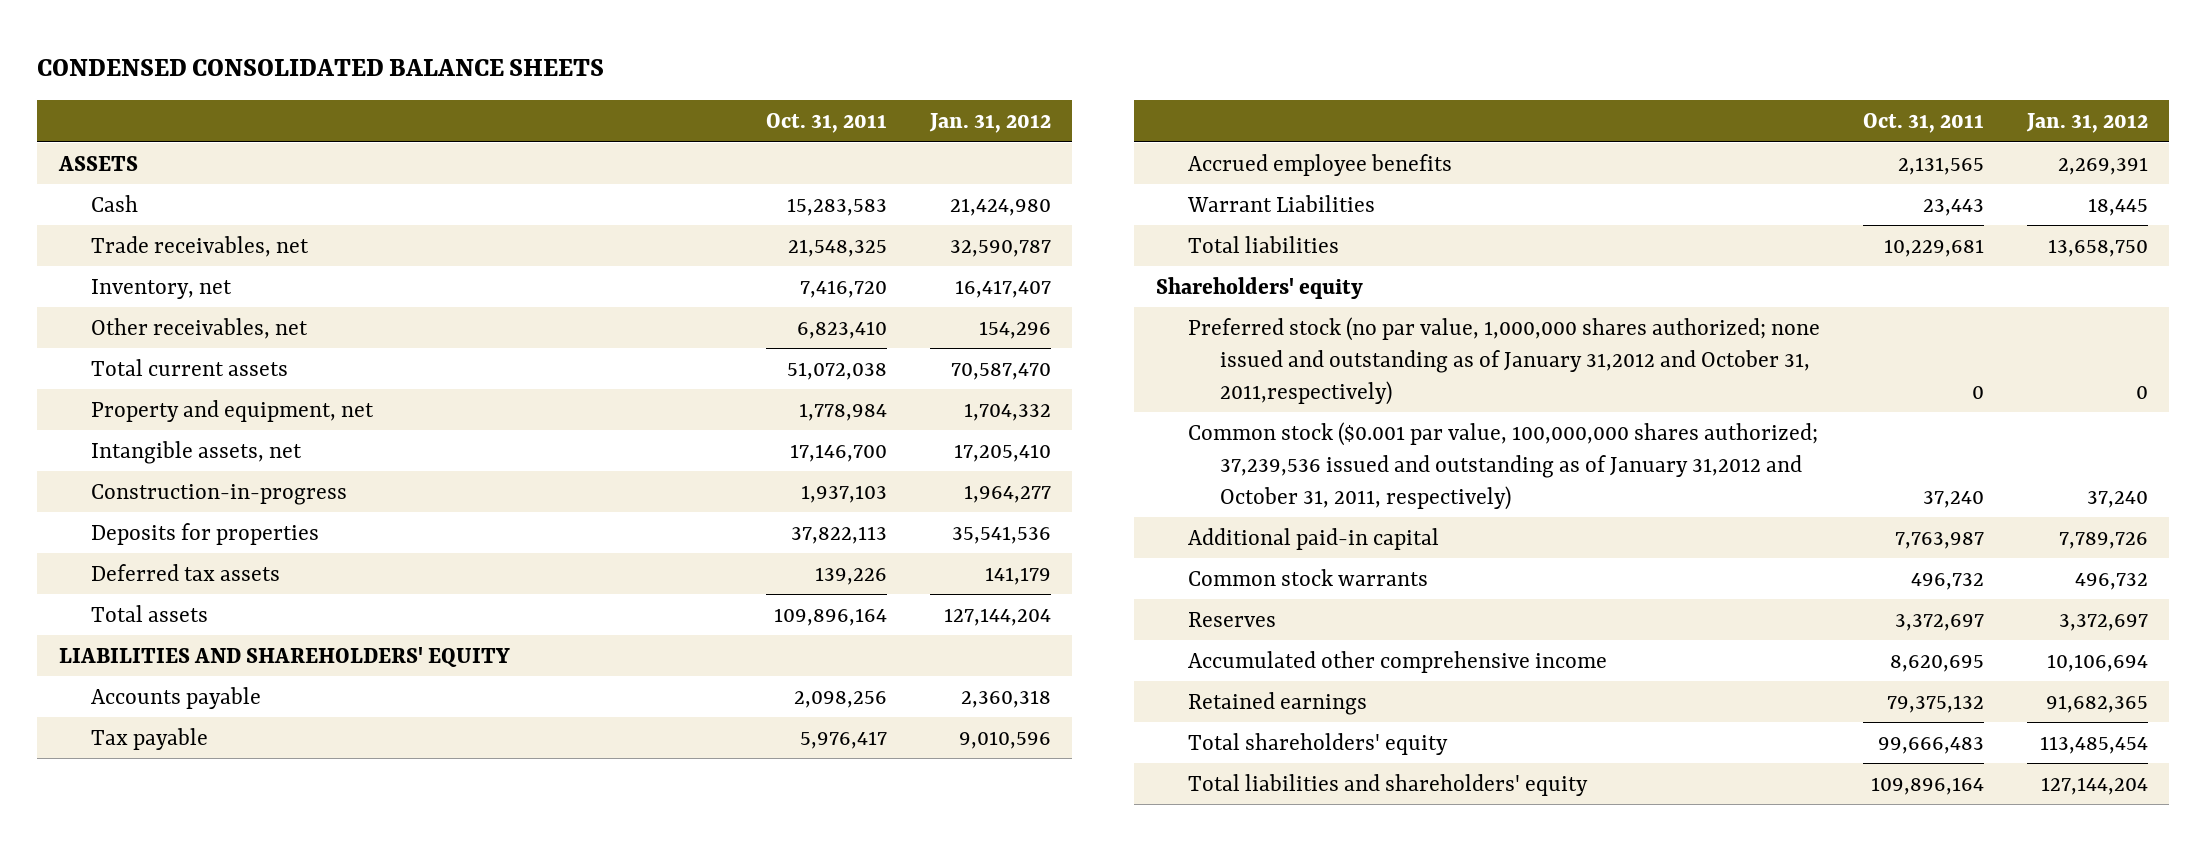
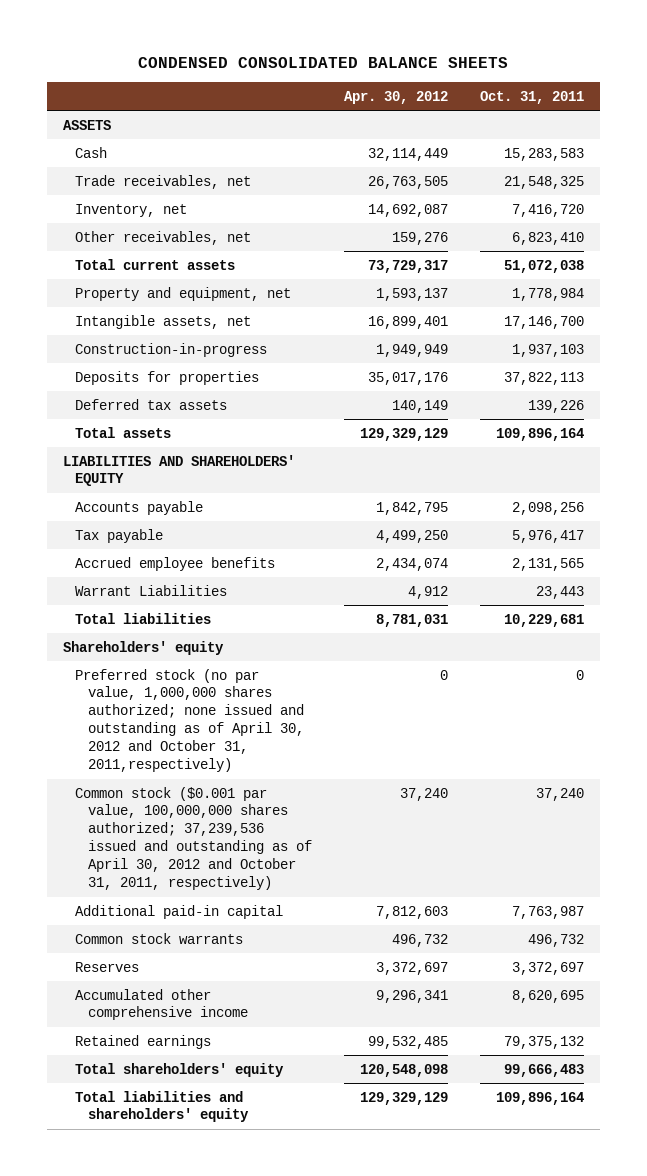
[928,113,1051,134] Jan. 31, 2012 -> none
none -> [344,90,449,104] Apr. 30, 2012
[1187,316,1820,405] Preferred stock (no par value, 1,000,000 shares authorized; none issued and outstanding as of January 31,2012 and October 31, 2011,respectively) -> [75,668,305,773] Preferred stock (no par value, 1,000,000 shares authorized; none issued and outstanding as of April 30, 2012 and October 31, 2011,respectively)
[1187,421,1818,510] Common stock ($0.001 par value, 100,000,000 shares authorized; 37,239,536 issued and outstanding as of January 31,2012 and October 31, 2011, respectively) -> [75,786,313,891] Common stock ($0.001 par value, 100,000,000 shares authorized; 37,239,536 issued and outstanding as of April 30, 2012 and October 31, 2011, respectively)

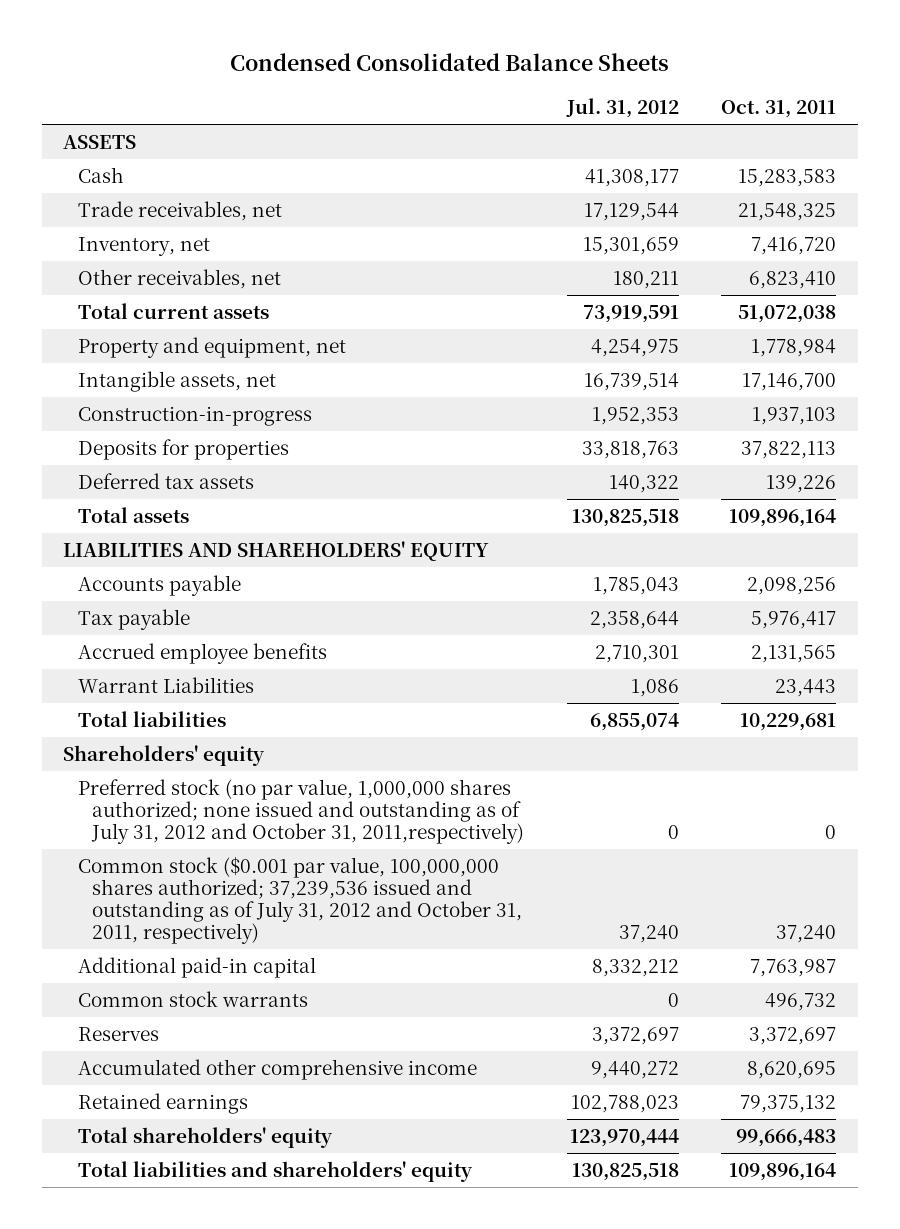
[138,57,509,69] CONDENSED CONSOLIDATED BALANCE SHEETS -> [229,53,669,72] Condensed Consolidated Balance Sheets
[344,90,449,104] Apr. 30, 2012 -> none
none -> [565,98,679,119] Jul. 31, 2012
[75,668,305,773] Preferred stock (no par value, 1,000,000 shares authorized; none issued and outstanding as of April 30, 2012 and October 31, 2011,respectively) -> [77,779,525,844] Preferred stock (no par value, 1,000,000 shares authorized; none issued and outstanding as of July 31, 2012 and October 31, 2011,respectively)
[75,786,313,891] Common stock ($0.001 par value, 100,000,000 shares authorized; 37,239,536 issued and outstanding as of April 30, 2012 and October 31, 2011, respectively) -> [77,857,523,944] Common stock ($0.001 par value, 100,000,000 shares authorized; 37,239,536 issued and outstanding as of July 31, 2012 and October 31, 2011, respectively)

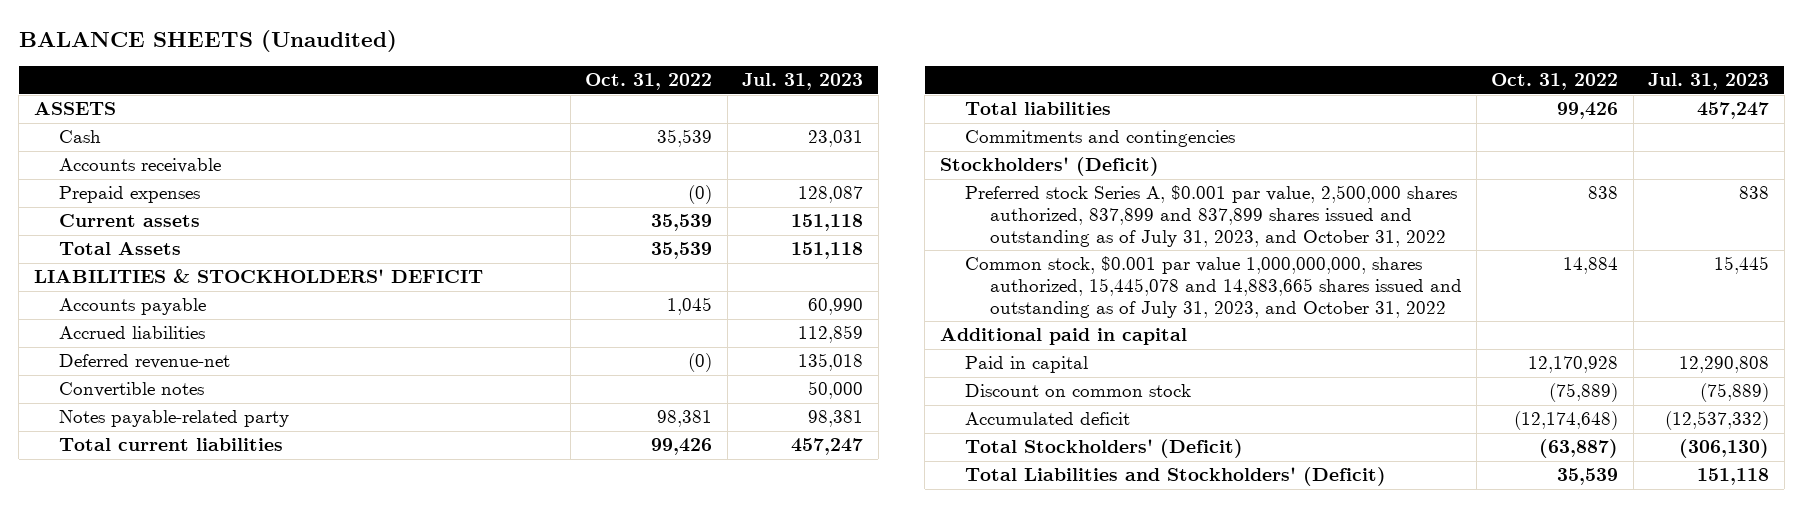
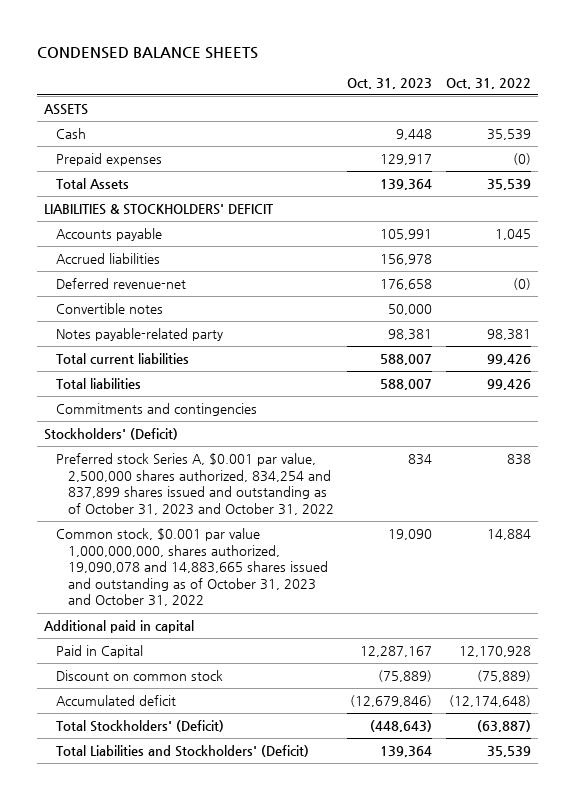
[18,30,397,53] BALANCE SHEETS (Unaudited) -> [36,46,258,59] CONDENSED BALANCE SHEETS
[742,73,864,91] Jul. 31, 2023 -> none
none -> [347,77,433,89] Oct. 31, 2023
[58,158,221,174] Accounts receivable -> none
[58,214,200,228] Current assets -> none
[964,185,1457,247] Preferred stock Series A, $0.001 par value, 2,500,000 shares authorized, 837,899 and 837,899 shares issued and outstanding as of July 31, 2023, and October 31, 2022 -> [55,453,334,515] Preferred stock Series A, $0.001 par value, 2,500,000 shares authorized, 834,254 and 837,899 shares issued and outstanding as of October 31, 2023 and October 31, 2022
[964,256,1462,318] Common stock, $0.001 par value 1,000,000,000, shares authorized, 15,445,078 and 14,883,665 shares issued and outstanding as of July 31, 2023, and October 31, 2022 -> [55,528,328,607] Common stock, $0.001 par value 1,000,000,000, shares authorized, 19,090,078 and 14,883,665 shares issued and outstanding as of October 31, 2023 and October 31, 2022
[964,356,1088,374] Paid in capital -> [55,645,143,659] Paid in Capital

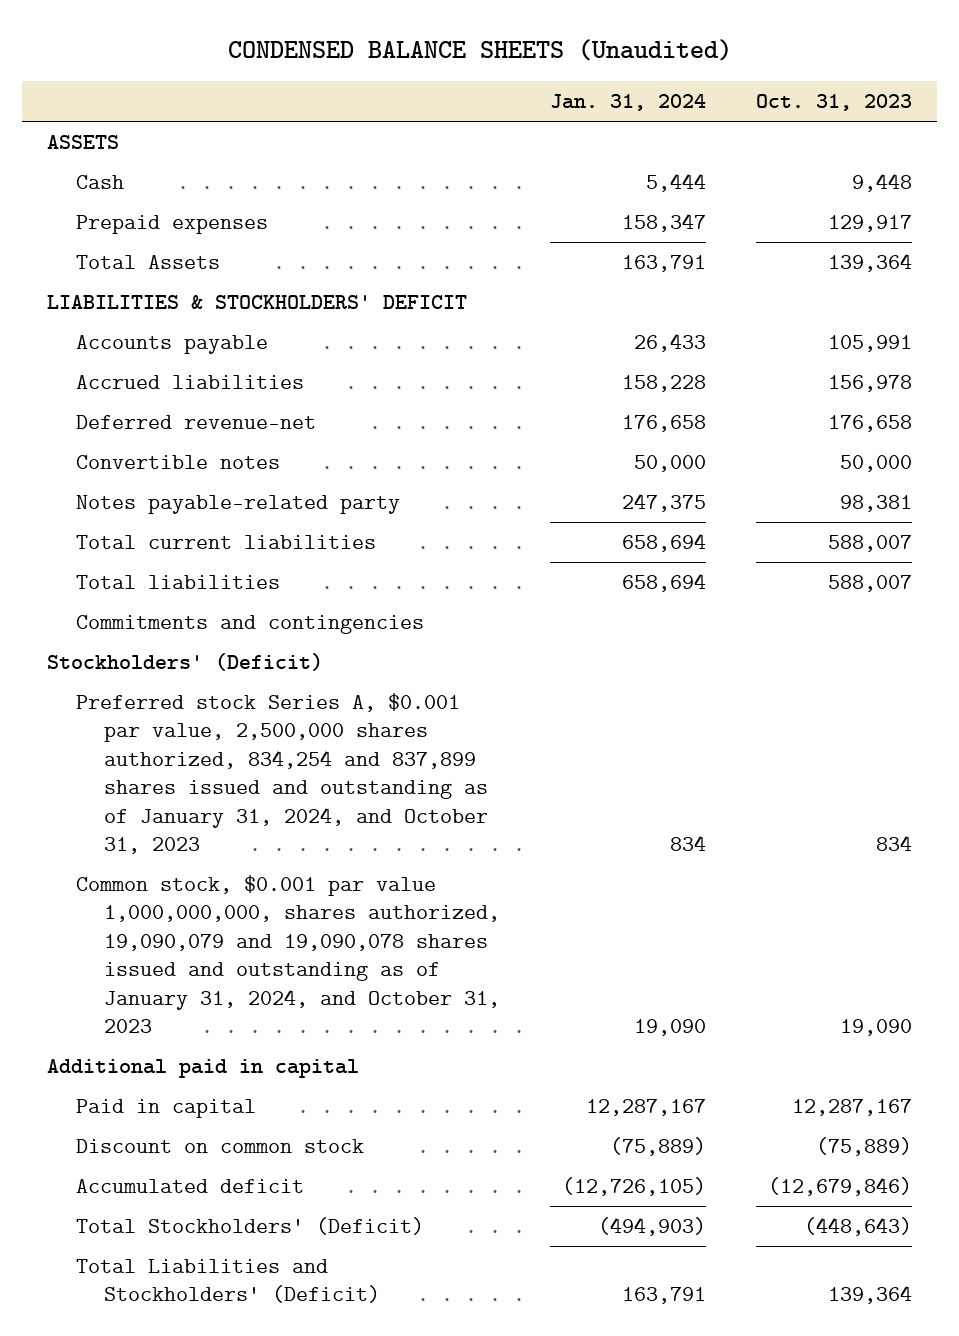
[36,46,258,59] CONDENSED BALANCE SHEETS -> [227,39,732,62] CONDENSED BALANCE SHEETS (Unaudited)
[445,77,531,89] Oct. 31, 2022 -> none
none -> [549,94,706,112] Jan. 31, 2024
[55,453,334,515] Preferred stock Series A, $0.001 par value, 2,500,000 shares authorized, 834,254 and 837,899 shares issued and outstanding as of October 31, 2023 and October 31, 2022 -> [75,693,488,855] Preferred stock Series A, $0.001 par value, 2,500,000 shares authorized, 834,254 and 837,899 shares issued and outstanding as of January 31, 2024, and October 31, 2023
[55,528,328,607] Common stock, $0.001 par value 1,000,000,000, shares authorized, 19,090,078 and 14,883,665 shares issued and outstanding as of October 31, 2023 and October 31, 2022 -> [75,875,500,1034] Common stock, $0.001 par value 1,000,000,000, shares authorized, 19,090,079 and 19,090,078 shares issued and outstanding as of January 31, 2024, and October 31, 2023
[55,645,143,659] Paid in Capital -> [75,1099,256,1119] Paid in capital

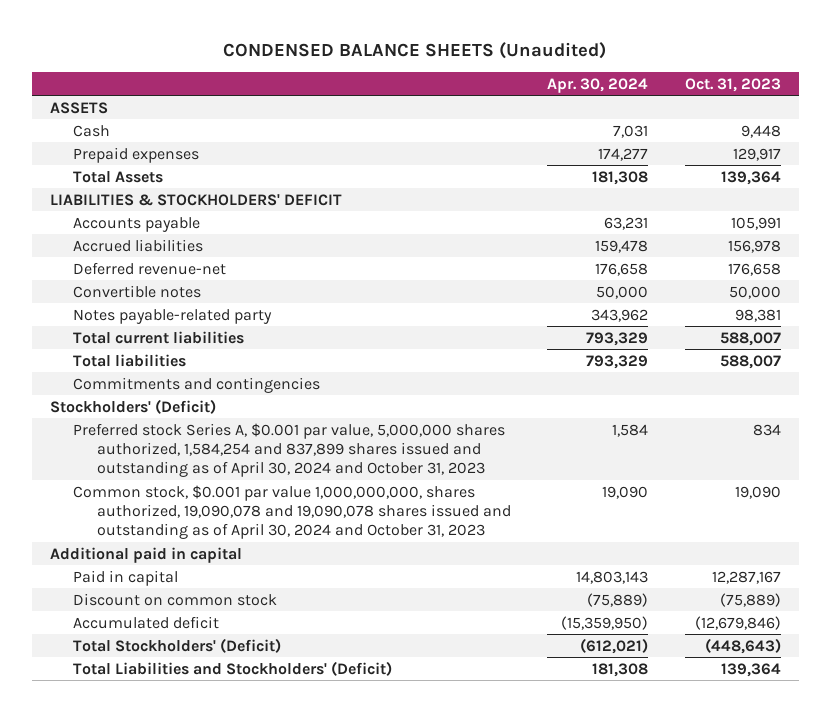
[549,94,706,112] Jan. 31, 2024 -> none
none -> [547,77,649,93] Apr. 30, 2024
[75,693,488,855] Preferred stock Series A, $0.001 par value, 2,500,000 shares authorized, 834,254 and 837,899 shares issued and outstanding as of January 31, 2024, and October 31, 2023 -> [73,422,506,478] Preferred stock Series A, $0.001 par value, 5,000,000 shares authorized, 1,584,254 and 837,899 shares issued and outstanding as of April 30, 2024 and October 31, 2023
[75,875,500,1034] Common stock, $0.001 par value 1,000,000,000, shares authorized, 19,090,079 and 19,090,078 shares issued and outstanding as of January 31, 2024, and October 31, 2023 -> [73,484,511,540] Common stock, $0.001 par value 1,000,000,000, shares authorized, 19,090,078 and 19,090,078 shares issued and outstanding as of April 30, 2024 and October 31, 2023

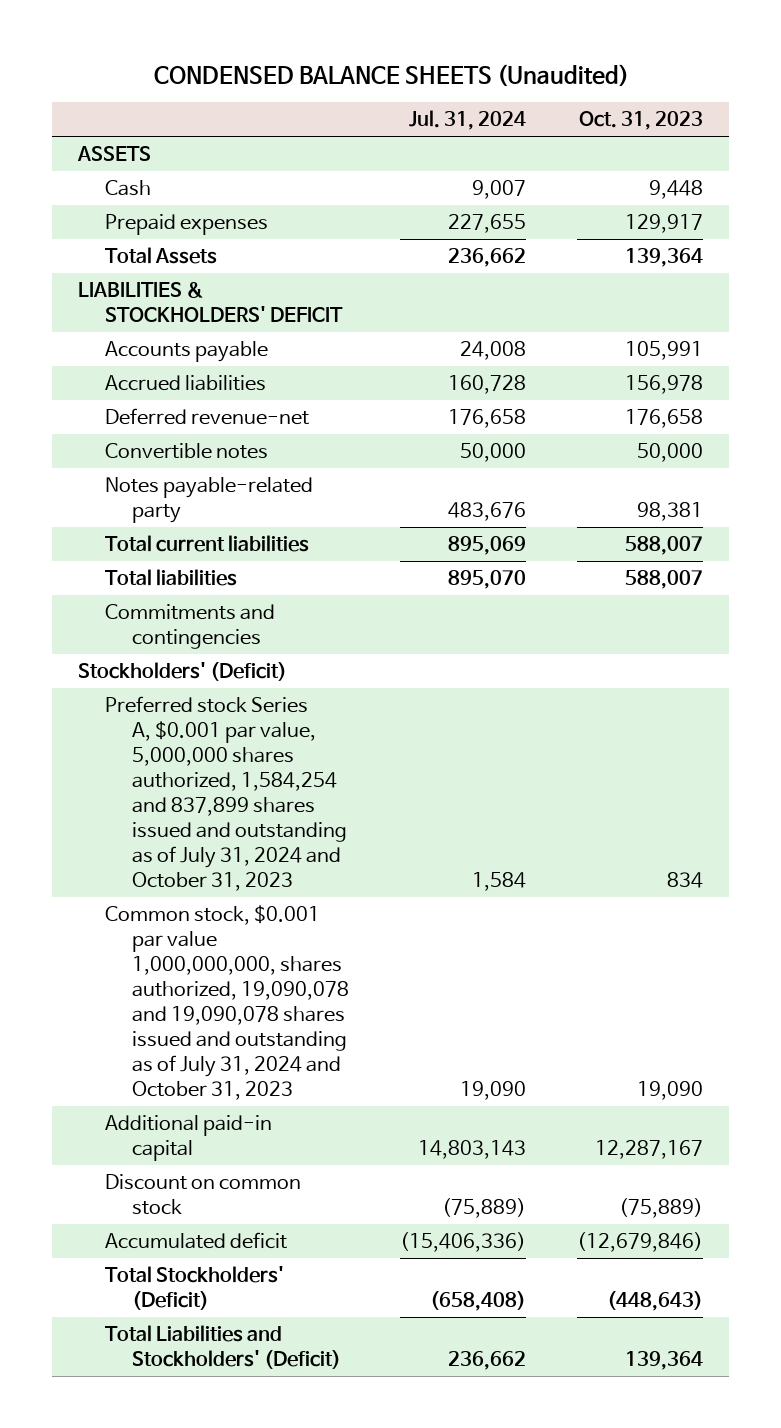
[547,77,649,93] Apr. 30, 2024 -> none
none -> [408,110,526,131] Jul. 31, 2024
[49,546,242,563] Additional paid in capital -> none
[73,422,506,478] Preferred stock Series A, $0.001 par value, 5,000,000 shares authorized, 1,584,254 and 837,899 shares issued and outstanding as of April 30, 2024 and October 31, 2023 -> [104,695,347,891] Preferred stock Series A, $0.001 par value, 5,000,000 shares authorized, 1,584,254 and 837,899 shares issued and outstanding as of July 31, 2024 and October 31, 2023
[73,484,511,540] Common stock, $0.001 par value 1,000,000,000, shares authorized, 19,090,078 and 19,090,078 shares issued and outstanding as of April 30, 2024 and October 31, 2023 -> [104,904,349,1100] Common stock, $0.001 par value 1,000,000,000, shares authorized, 19,090,078 and 19,090,078 shares issued and outstanding as of July 31, 2024 and October 31, 2023
[73,569,179,586] Paid in capital -> [104,1114,272,1161] Additional paid-in capital

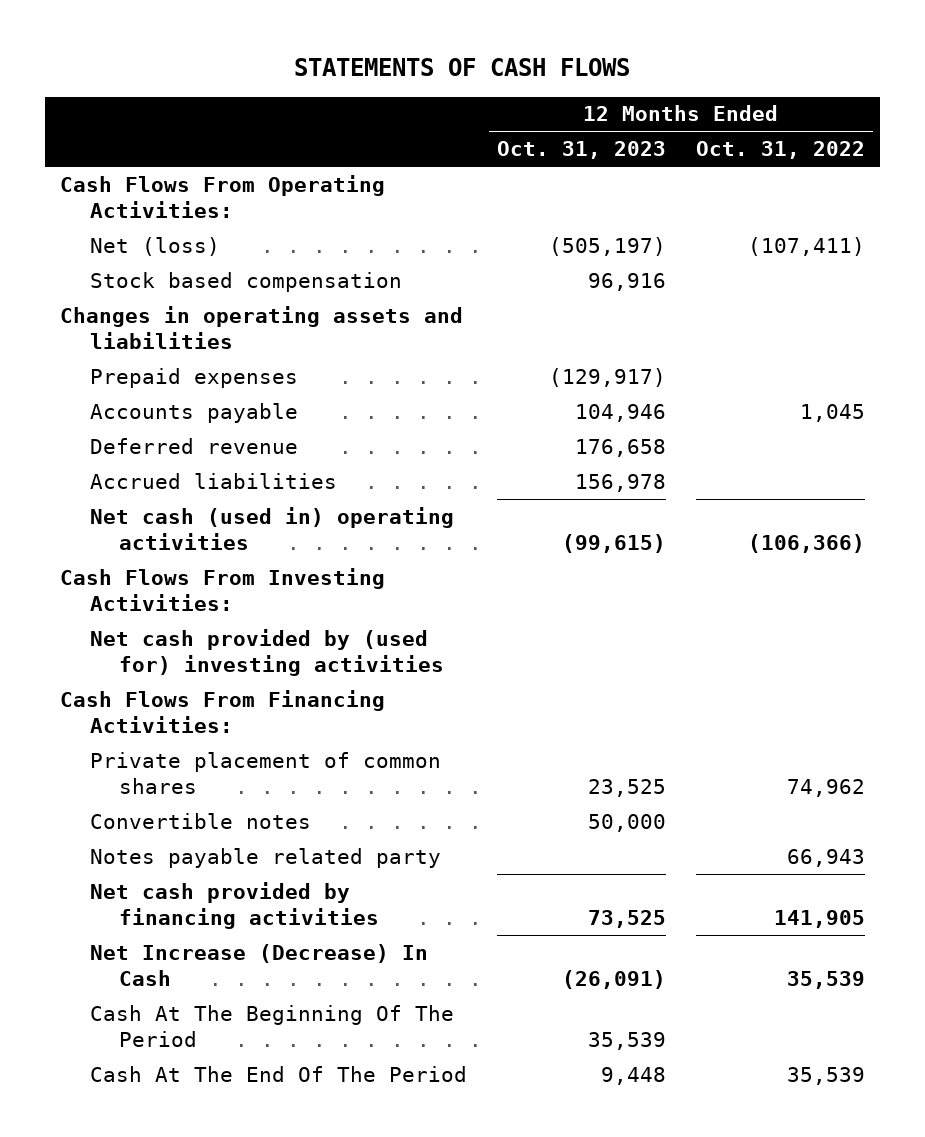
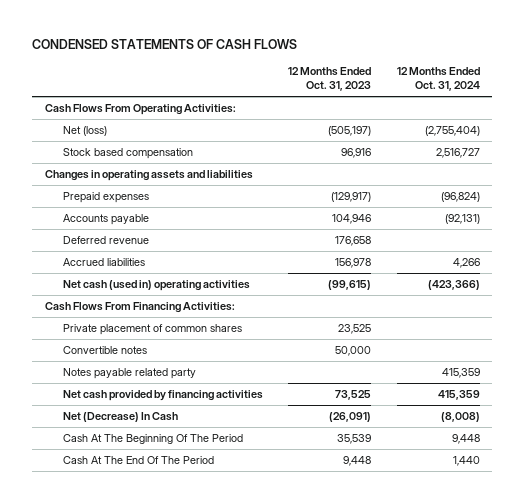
[294,58,631,77] STATEMENTS OF CASH FLOWS -> [32,39,298,50] CONDENSED STATEMENTS OF CASH FLOWS
[696,141,866,160] Oct. 31, 2022 -> none
none -> [396,67,480,92] 12 Months Ended Oct. 31, 2024
[59,567,385,611] Cash Flows From Investing Activities: -> none
[89,628,445,676] Net cash provided by (used for) investing activities -> none
[89,943,428,986] Net Increase (Decrease) In Cash -> [62,411,178,422] Net (Decrease) In Cash

